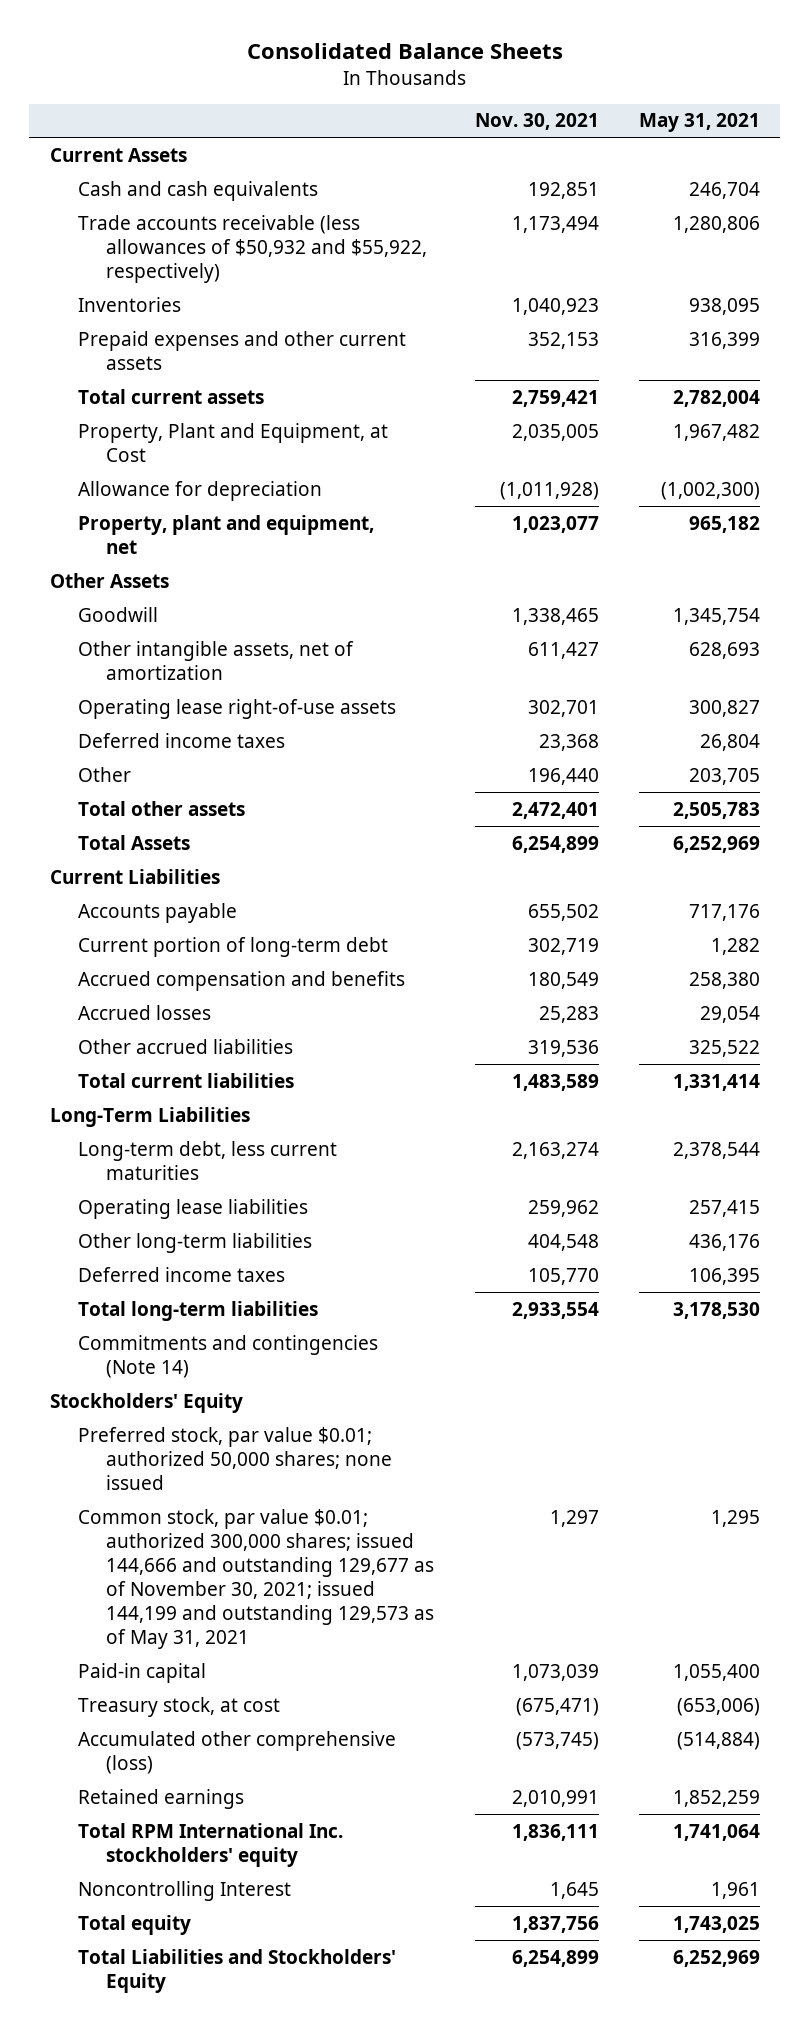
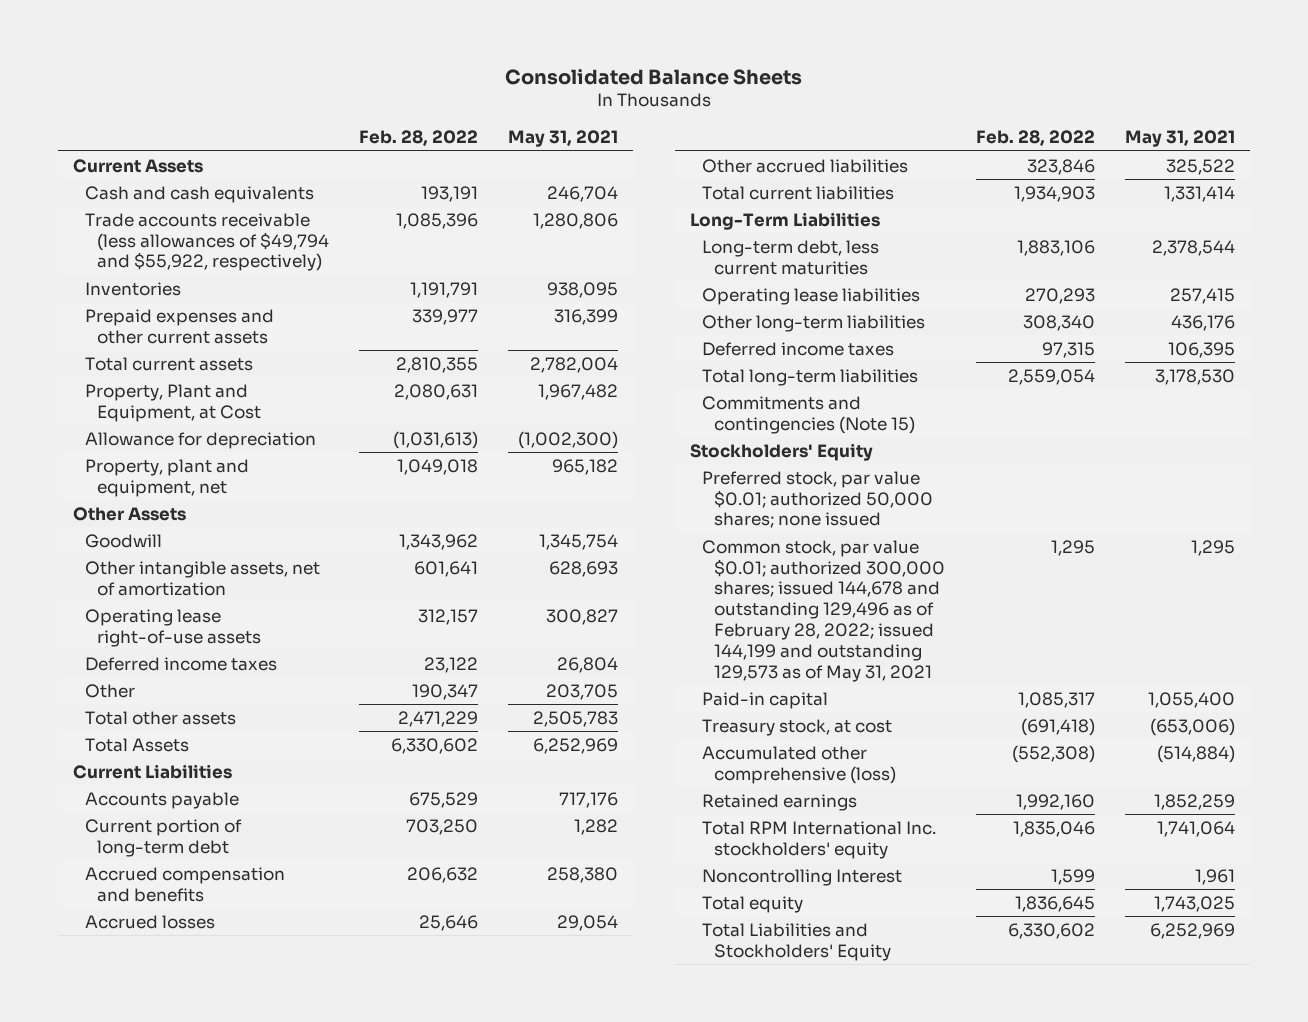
[474,113,599,131] Nov. 30, 2021 -> none
none -> [358,130,478,147] Feb. 28, 2022
[77,214,428,283] Trade accounts receivable (less allowances of $50,932 and $55,922, respectively) -> [84,212,329,272] Trade accounts receivable (less allowances of $49,794 and $55,922, respectively)
[77,1334,378,1378] Commitments and contingencies (Note 14) -> [701,395,915,434] Commitments and contingencies (Note 15)
[77,1508,435,1650] Common stock, par value $0.01; authorized 300,000 shares; issued 144,666 and outstanding 129,677 as of November 30, 2021; issued 144,199 and outstanding 129,573 as of May 31, 2021 -> [701,539,945,682] Common stock, par value $0.01; authorized 300,000 shares; issued 144,678 and outstanding 129,496 as of February 28, 2022; issued 144,199 and outstanding 129,573 as of May 31, 2021

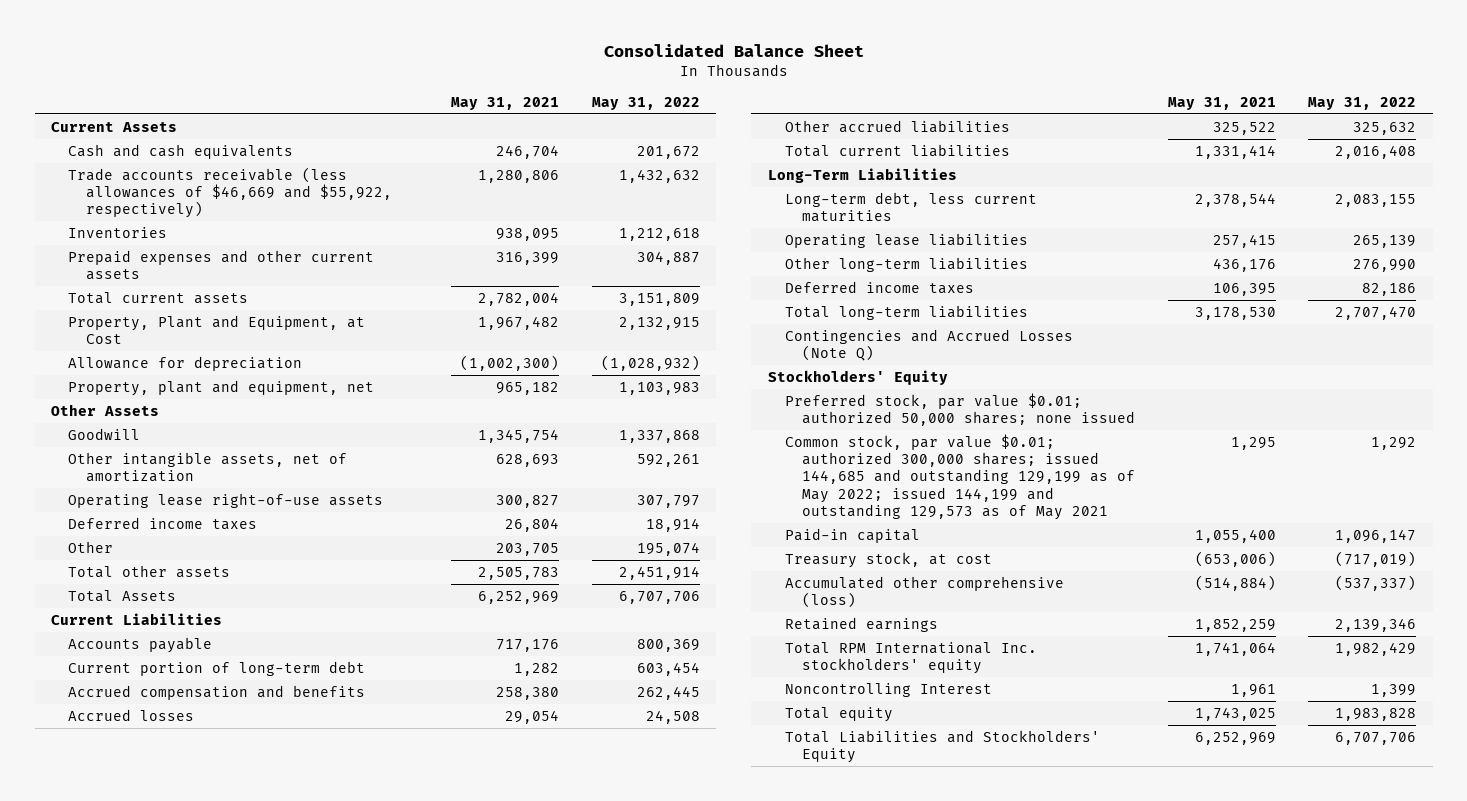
[504,68,802,85] Consolidated Balance Sheets -> [603,43,864,57] Consolidated Balance Sheet
[358,130,478,147] Feb. 28, 2022 -> none
none -> [591,97,700,111] May 31, 2022
[84,212,329,272] Trade accounts receivable (less allowances of $49,794 and $55,922, respectively) -> [68,166,392,219] Trade accounts receivable (less allowances of $46,669 and $55,922, respectively)
[701,395,915,434] Commitments and contingencies (Note 15) -> [784,328,1073,362] Contingencies and Accrued Losses (Note Q)
[701,539,945,682] Common stock, par value $0.01; authorized 300,000 shares; issued 144,678 and outstanding 129,496 as of February 28, 2022; issued 144,199 and outstanding 129,573 as of May 31, 2021 -> [784,433,1136,521] Common stock, par value $0.01; authorized 300,000 shares; issued 144,685 and outstanding 129,199 as of May 2022; issued 144,199 and outstanding 129,573 as of May 2021

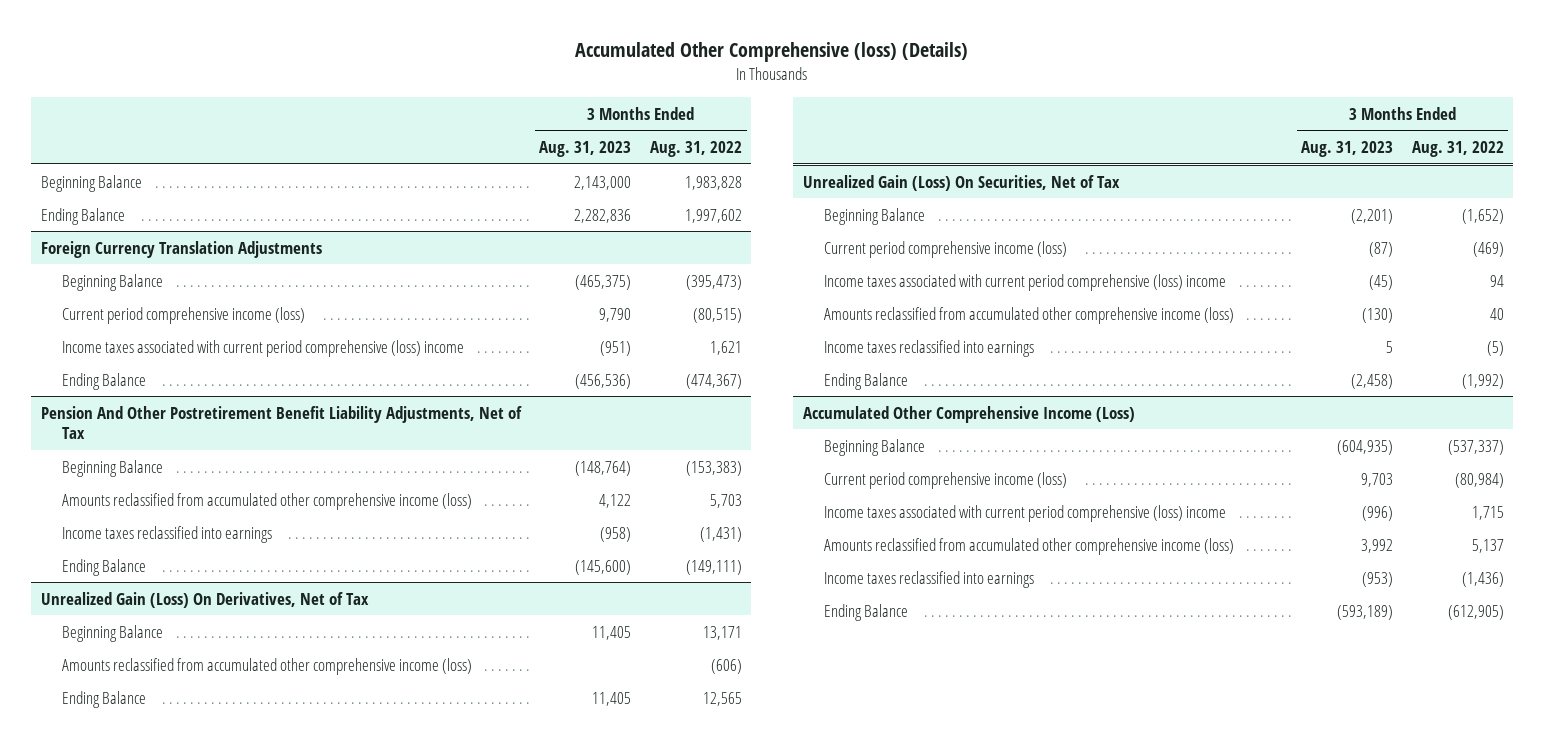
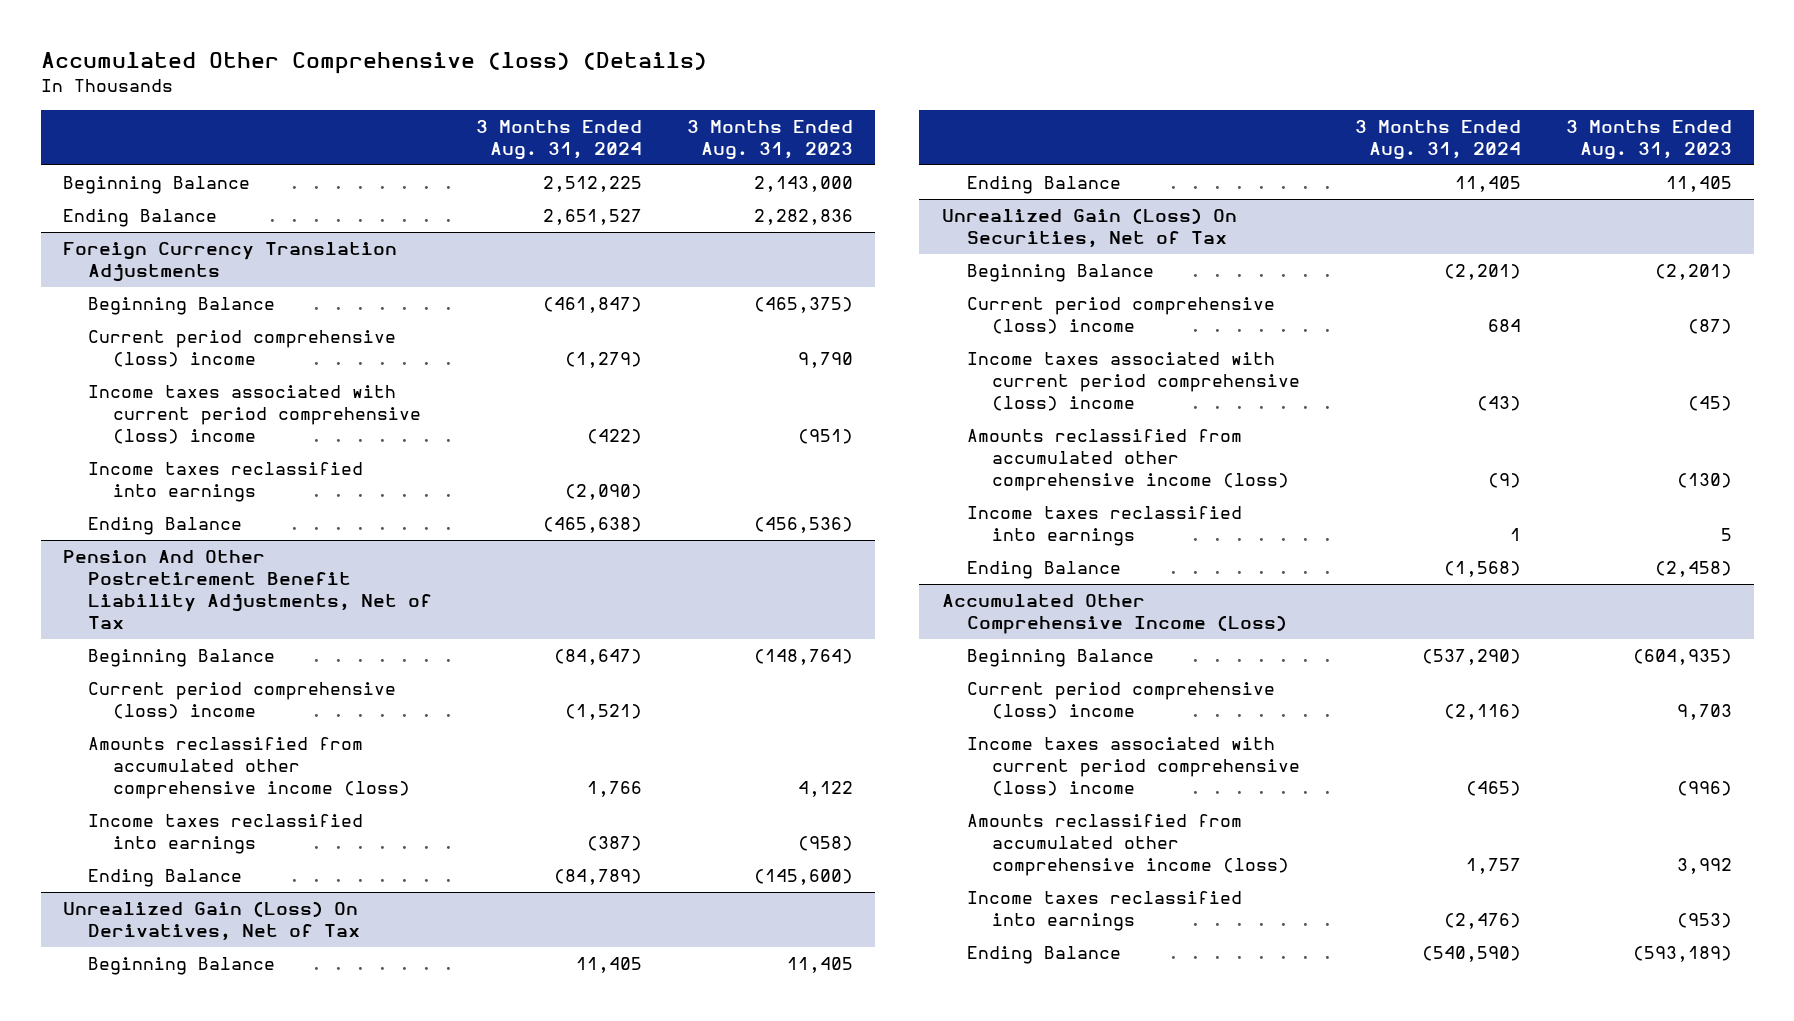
[649,140,742,157] Aug. 31, 2022 -> none
none -> [476,119,643,160] 3 Months Ended Aug. 31, 2024
[61,306,305,324] Current period comprehensive income (loss) -> [88,330,397,368] Current period comprehensive (loss) income
none -> [88,462,364,503] Income taxes reclassified into earnings
none -> [88,682,397,720] Current period comprehensive (loss) income
[61,657,472,675] Amounts reclassified from accumulated other comprehensive income (loss) -> none
[823,240,1067,258] Current period comprehensive income (loss) -> [966,297,1275,335] Current period comprehensive (loss) income
[823,471,1067,489] Current period comprehensive income (loss) -> [966,682,1275,720] Current period comprehensive (loss) income

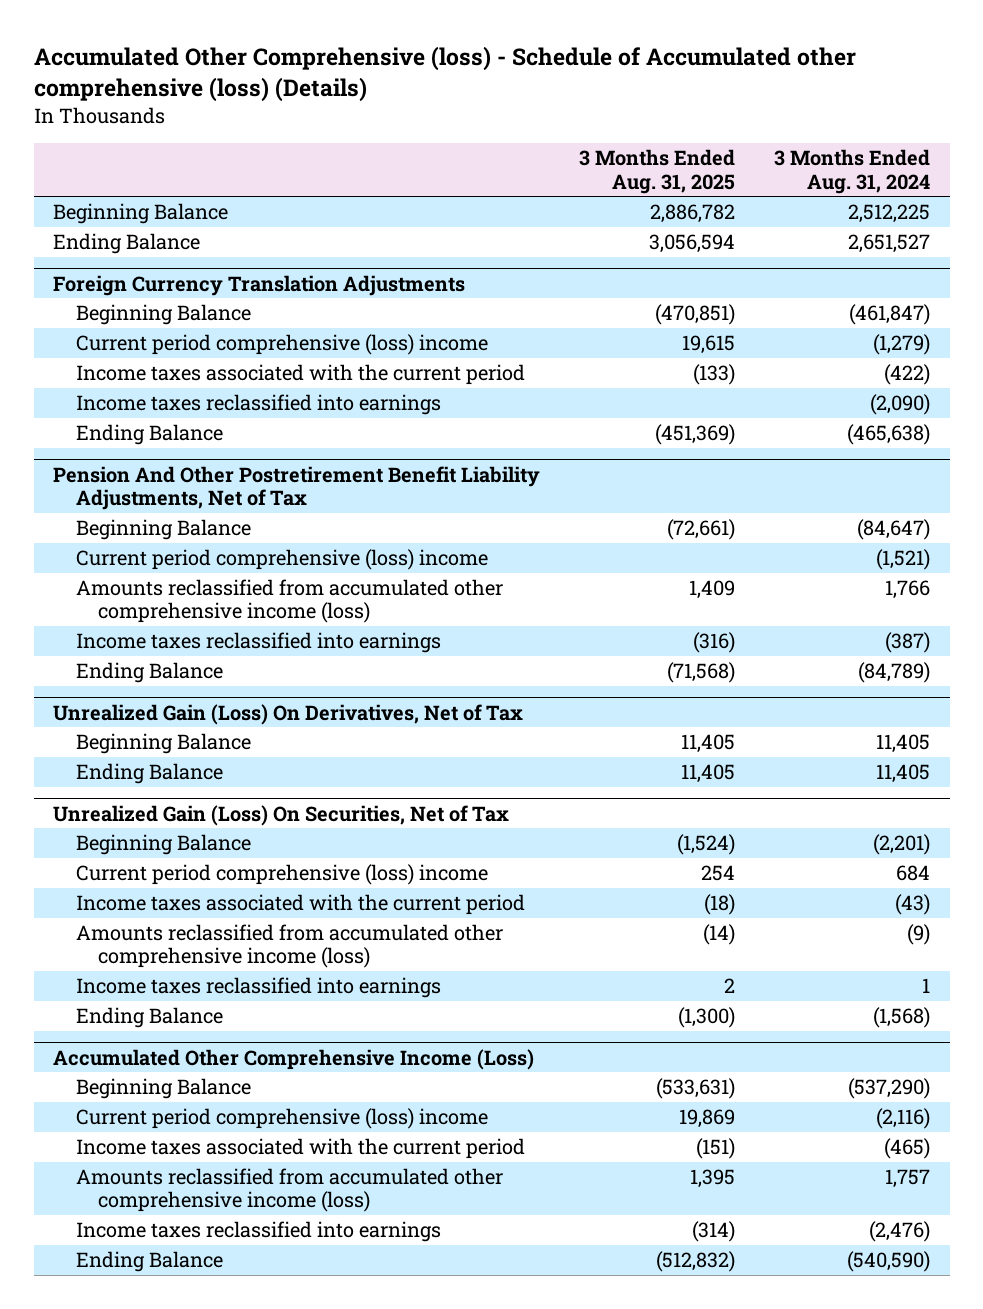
[40,52,707,75] Accumulated Other Comprehensive (loss) (Details) -> [33,45,856,102] Accumulated Other Comprehensive (loss) - Schedule of Accumulated other comprehensive (loss) (Details)
[686,119,853,160] 3 Months Ended Aug. 31, 2023 -> none
none -> [579,149,736,194] 3 Months Ended Aug. 31, 2025
[88,385,422,445] Income taxes associated with current period comprehensive (loss) income -> [75,364,525,386] Income taxes associated with the current period
[966,352,1301,412] Income taxes associated with current period comprehensive (loss) income -> [75,894,525,916] Income taxes associated with the current period
[966,737,1301,797] Income taxes associated with current period comprehensive (loss) income -> [75,1138,525,1160] Income taxes associated with the current period

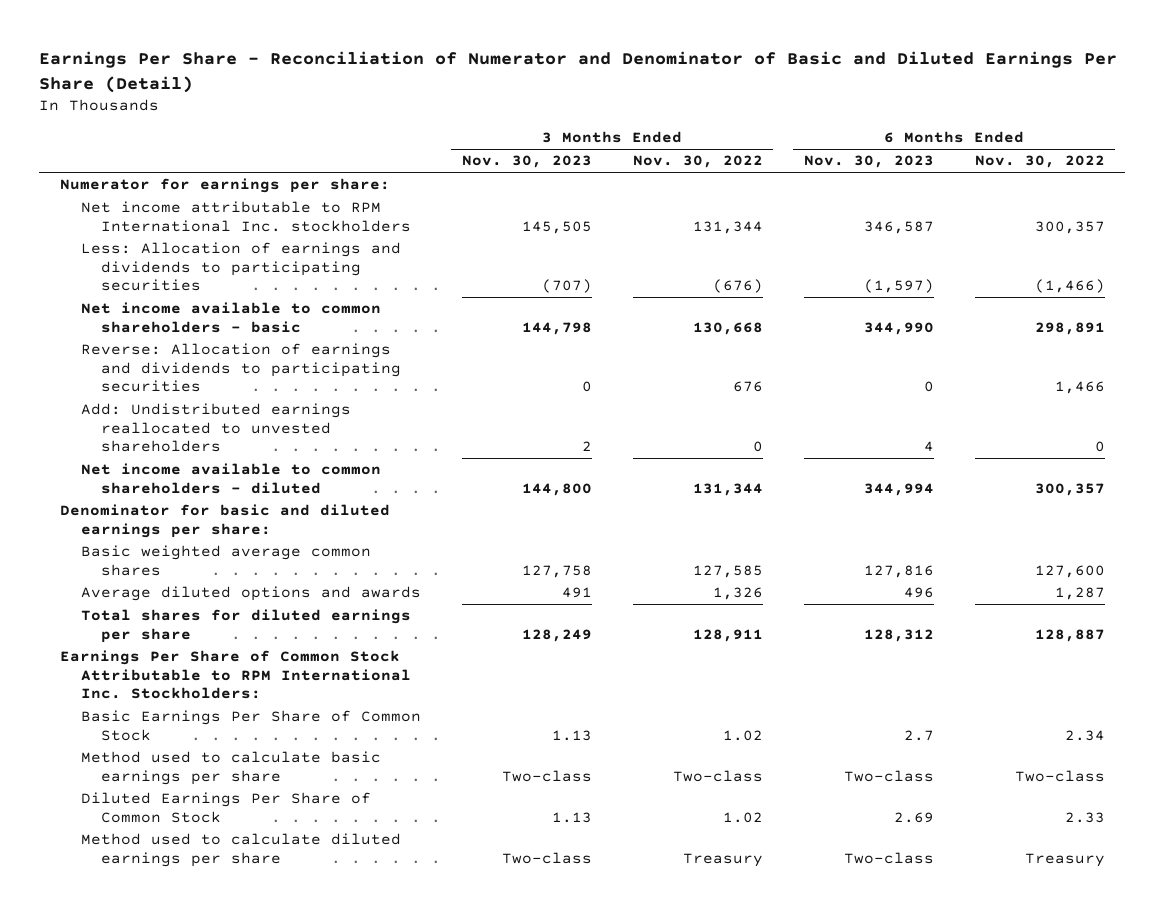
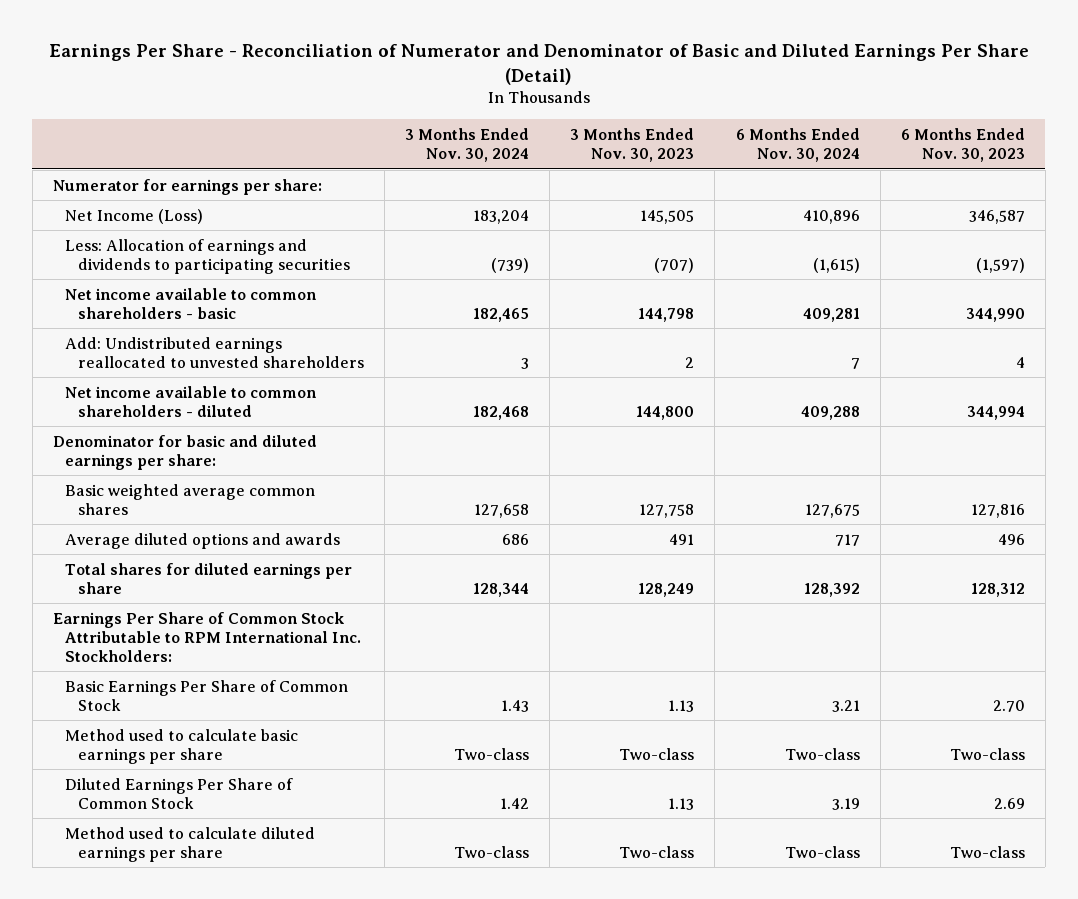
[632,155,763,169] Nov. 30, 2022 -> none
[974,155,1105,169] Nov. 30, 2022 -> none
none -> [405,127,530,163] 3 Months Ended Nov. 30, 2024
none -> [735,127,860,163] 6 Months Ended Nov. 30, 2024
[80,201,412,232] Net income attributable to RPM International Inc. stockholders -> [65,208,204,224] Net Income (Loss)
[80,343,402,392] Reverse: Allocation of earnings and dividends to participating securities -> none
[903,729,934,741] 2.7 -> [992,699,1025,712] 2.70

